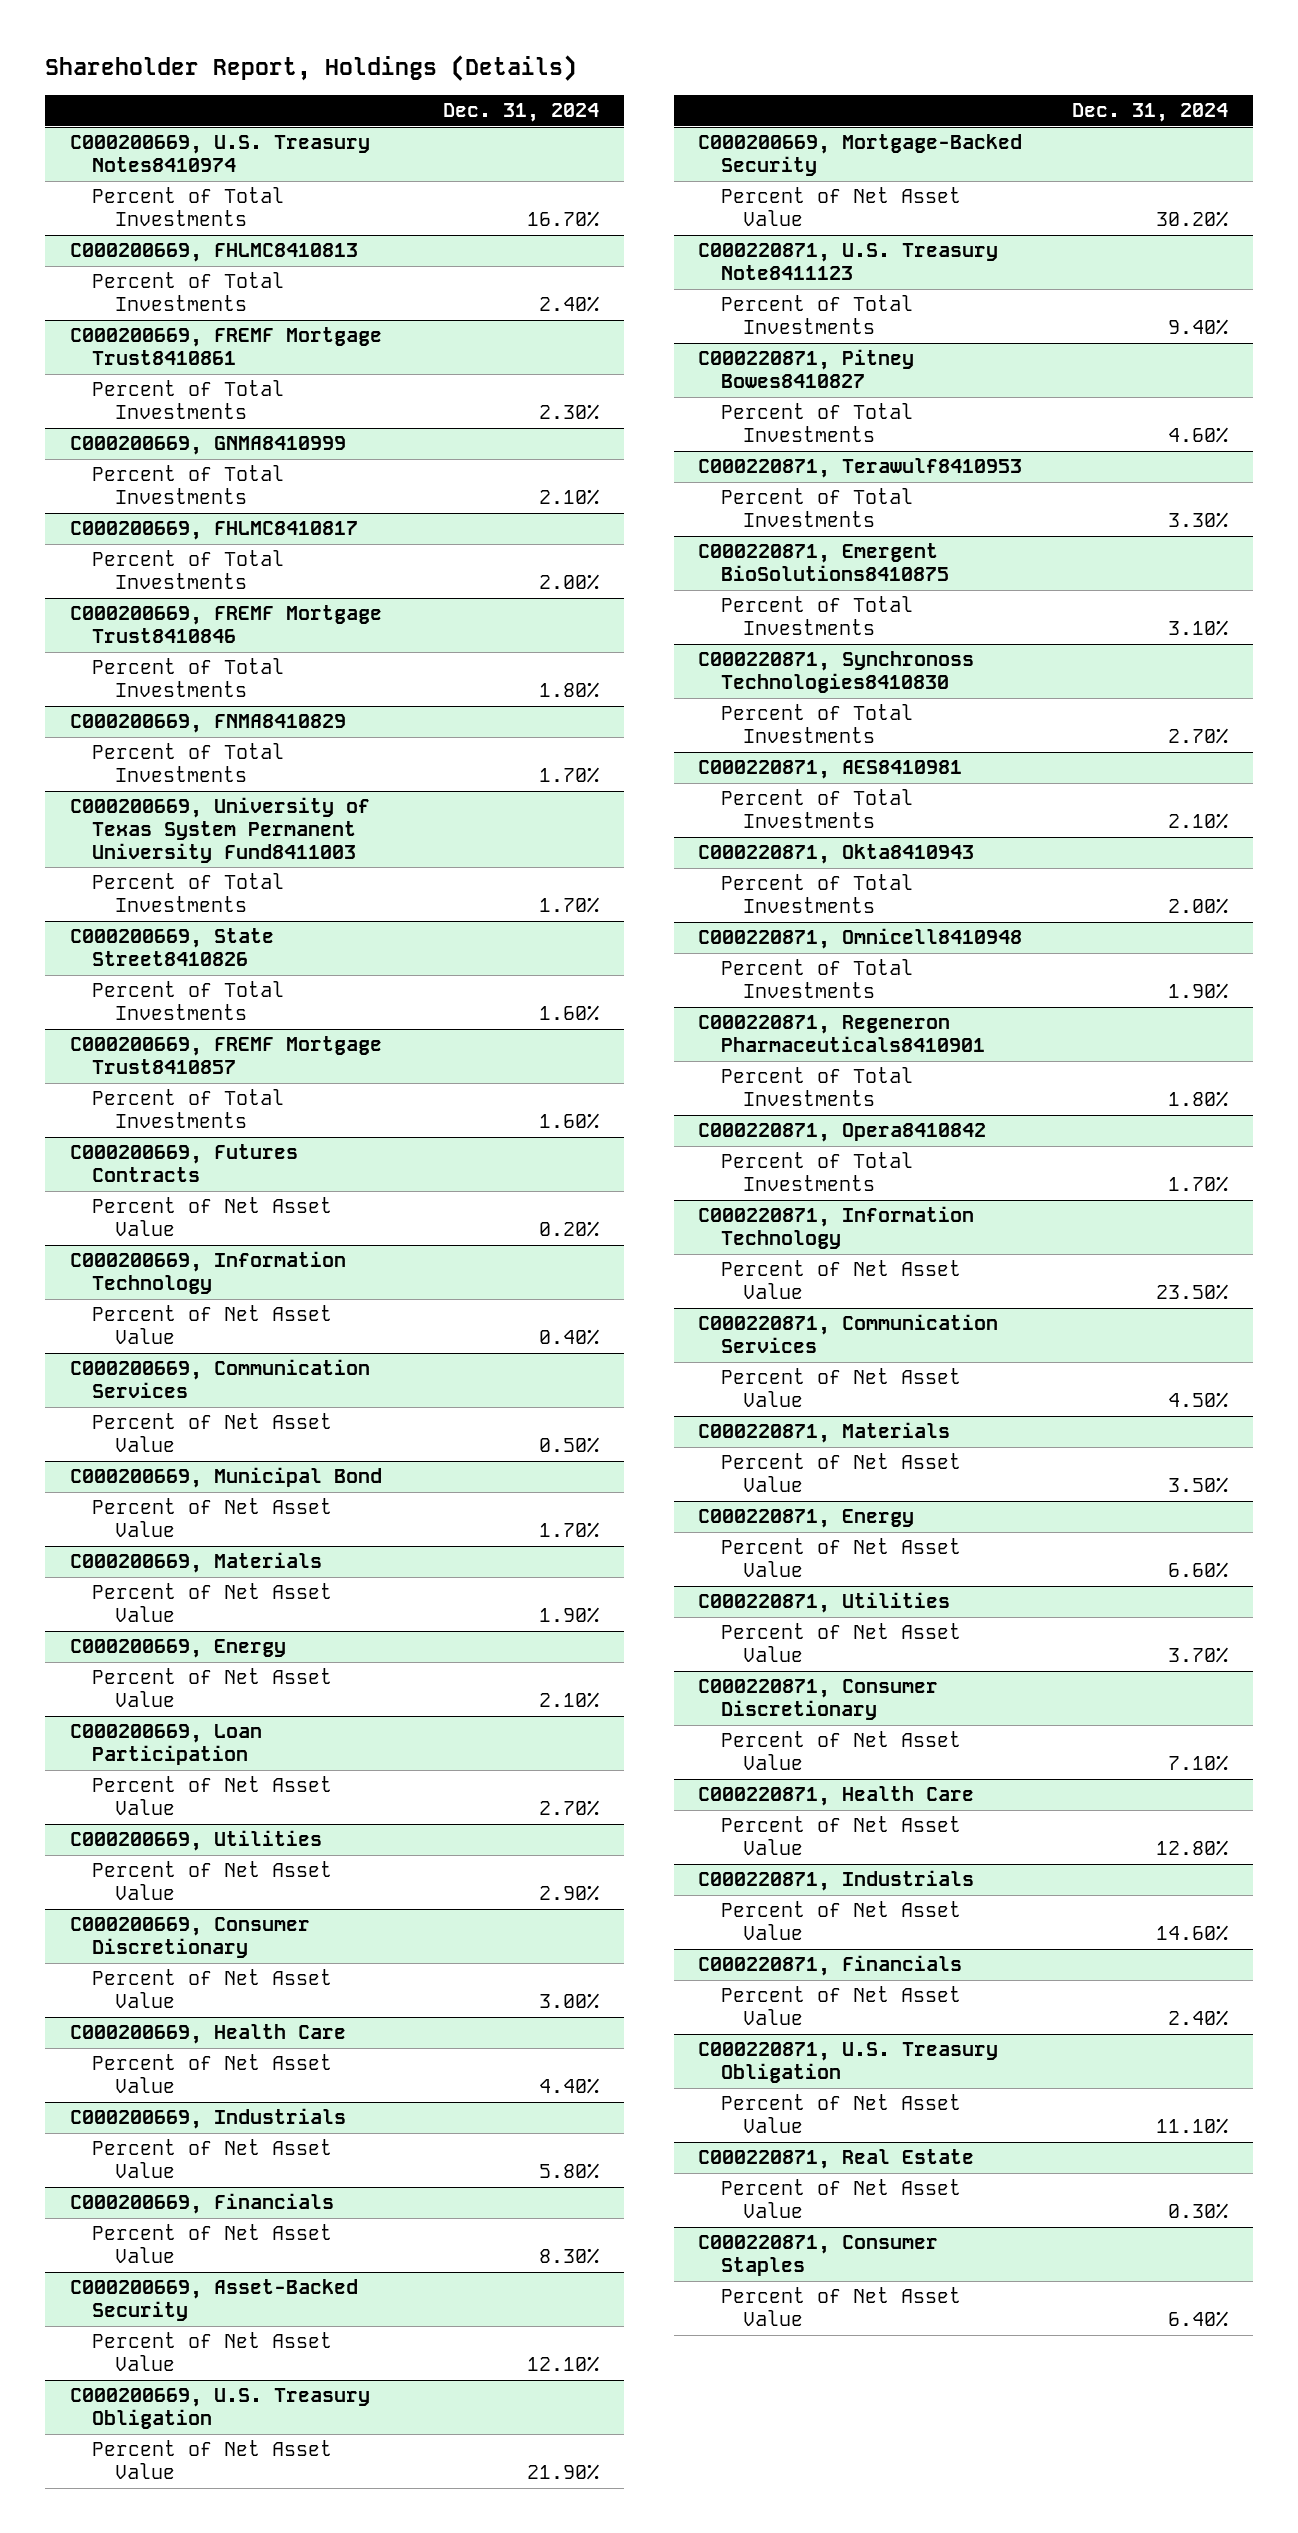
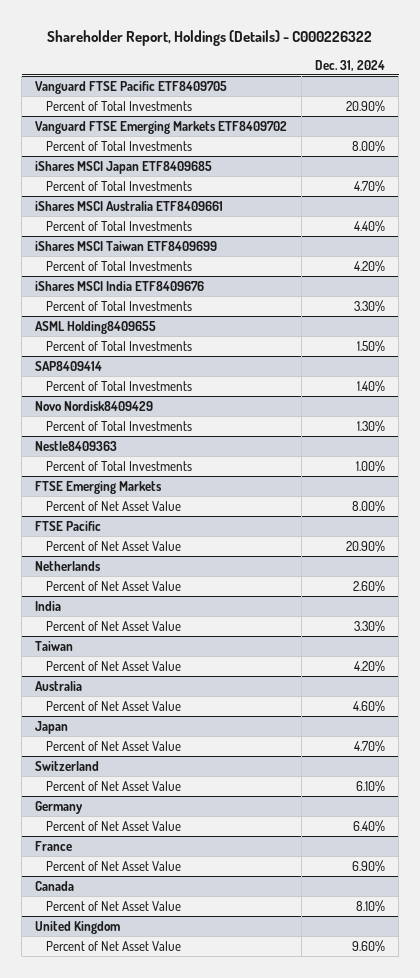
[44,55,577,82] Shareholder Report, Holdings (Details) -> [47,29,373,46] Shareholder Report, Holdings (Details) - C000226322
[69,135,370,173] C000200669, U.S. Treasury Notes8410974 -> none
[69,243,358,263] C000200669, FHLMC8410813 -> none
[69,327,382,366] C000200669, FREMF Mortgage Trust8410861 -> none
[69,436,346,456] C000200669, GNMA8410999 -> none
[69,521,358,541] C000200669, FHLMC8410817 -> none
[69,605,382,644] C000200669, FREMF Mortgage Trust8410846 -> none
[92,658,285,698] Percent of Total Investments -> none
[69,714,346,734] C000200669, FNMA8410829 -> none
[92,743,285,783] Percent of Total Investments -> none
[69,797,370,864] C000200669, University of Texas System Permanent University Fund8411003 -> none
[92,873,285,913] Percent of Total Investments -> none
[69,928,274,967] C000200669, State Street8410826 -> none
[92,981,285,1021] Percent of Total Investments -> none
[69,1036,382,1075] C000200669, FREMF Mortgage Trust8410857 -> none
[92,1089,285,1129] Percent of Total Investments -> none
[69,1144,298,1183] C000200669, Futures Contracts -> none
[92,1197,333,1237] Percent of Net Asset Value -> none
[69,1251,346,1295] C000200669, Information Technology -> none
[92,1305,333,1345] Percent of Net Asset Value -> none
[69,1359,370,1399] C000200669, Communication Services -> none
[92,1413,333,1453] Percent of Net Asset Value -> none
[69,1467,382,1489] C000200669, Municipal Bond -> none
[92,1498,333,1538] Percent of Net Asset Value -> none
[69,1552,322,1574] C000200669, Materials -> none
[92,1583,333,1623] Percent of Net Asset Value -> none
[69,1639,286,1659] C000200669, Energy -> none
[92,1668,333,1708] Percent of Net Asset Value -> none
[69,1724,262,1766] C000200669, Loan Participation -> none
[92,1776,333,1816] Percent of Net Asset Value -> none
[69,1830,322,1852] C000200669, Utilities -> none
[92,1861,333,1901] Percent of Net Asset Value -> none
[69,1917,310,1959] C000200669, Consumer Discretionary -> none
[92,1969,333,2009] Percent of Net Asset Value -> none
[69,2024,346,2045] C000200669, Health Care -> none
[92,2054,333,2094] Percent of Net Asset Value -> none
[69,2108,346,2130] C000200669, Industrials -> none
[92,2139,333,2179] Percent of Net Asset Value -> none
[69,2193,334,2215] C000200669, Financials -> none
[92,2224,333,2264] Percent of Net Asset Value -> none
[69,2279,358,2322] C000200669, Asset-Backed Security -> none
[92,2332,333,2372] Percent of Net Asset Value -> none
[69,2388,370,2430] C000200669, U.S. Treasury Obligation -> none
[92,2440,333,2480] Percent of Net Asset Value -> none
[698,134,1023,177] C000200669, Mortgage-Backed Security -> none
[720,187,961,227] Percent of Net Asset Value -> none
[698,243,999,281] C000220871, U.S. Treasury Note8411123 -> none
[720,295,913,335] Percent of Total Investments -> none
[698,349,915,389] C000220871, Pitney Bowes8410827 -> none
[720,403,913,443] Percent of Total Investments -> none
[698,458,1023,479] C000220871, Terawulf8410953 -> none
none -> [35,80,228,94] Vanguard FTSE Pacific ETF8409705
[527,211,600,228] 16.70% -> [345,99,385,112] 20.90%
none -> [35,120,288,134] Vanguard FTSE Emerging Markets ETF8409702
[539,296,600,313] 2.40% -> [351,139,385,152] 8.00%
none -> [35,160,213,174] iShares MSCI Japan ETF8409685
[539,404,600,421] 2.30% -> [353,179,385,192] 4.70%
none -> [35,200,224,211] iShares MSCI Australia ETF8409661
[539,489,600,506] 2.10% -> [353,219,385,232] 4.40%
none -> [35,240,218,251] iShares MSCI Taiwan ETF8409699
[539,574,600,591] 2.00% -> [353,259,385,272] 4.20%
none -> [35,280,205,291] iShares MSCI India ETF8409676
[698,543,949,582] C000220871, Emergent BioSolutions8410875 -> none
[698,651,975,694] C000220871, Synchronoss Technologies8410830 -> none
[698,760,963,780] C000220871, AES8410981 -> none
[698,844,975,865] C000220871, Okta8410943 -> none
[698,928,1023,950] C000220871, Omnicell8410948 -> none
[720,959,913,999] Percent of Total Investments -> none
[698,1015,985,1053] C000220871, Regeneron Pharmaceuticals8410901 -> none
[720,1067,913,1107] Percent of Total Investments -> none
[698,1123,987,1143] C000220871, Opera8410842 -> none
[720,1152,913,1192] Percent of Total Investments -> none
[698,1206,975,1250] C000220871, Information Technology -> none
[698,1314,999,1354] C000220871, Communication Services -> none
[698,1422,951,1444] C000220871, Materials -> none
[698,1509,915,1529] C000220871, Energy -> none
[698,1592,951,1614] C000220871, Utilities -> none
[698,1679,939,1721] C000220871, Consumer Discretionary -> none
[698,1786,975,1807] C000220871, Health Care -> none
[698,1870,975,1892] C000220871, Industrials -> none
[698,1955,963,1977] C000220871, Financials -> none
[720,1986,961,2026] Percent of Net Asset Value -> none
[698,2042,999,2084] C000220871, U.S. Treasury Obligation -> none
[720,2094,961,2134] Percent of Net Asset Value -> none
[698,2149,975,2170] C000220871, Real Estate -> none
[720,2179,961,2219] Percent of Net Asset Value -> none
[698,2235,939,2277] C000220871, Consumer Staples -> none
none -> [35,320,157,334] ASML Holding8409655
[1168,620,1229,637] 3.10% -> [356,339,385,352] 1.50%
none -> [35,360,103,371] SAP8409414
[1168,728,1229,745] 2.70% -> [356,379,385,392] 1.40%
none -> [35,400,154,411] Novo Nordisk8409429
[1168,813,1229,830] 2.10% -> [356,419,385,432] 1.30%
none -> [35,440,118,451] Nestle8409363
[1168,898,1229,915] 2.00% -> [355,459,385,472] 1.00%
none -> [35,480,163,494] FTSE Emerging Markets
[1156,1284,1229,1301] 23.50% -> [351,499,385,512] 8.00%
none -> [35,520,102,531] FTSE Pacific
[1168,1392,1229,1409] 4.50% -> [345,539,385,552] 20.90%
none -> [35,560,102,571] Netherlands
[1168,1477,1229,1494] 3.50% -> [352,579,385,592] 2.60%
none -> [35,600,62,611] India
[1168,1562,1229,1579] 6.60% -> [353,619,385,632] 3.30%
none -> [35,640,74,651] Taiwan
[1168,1647,1229,1664] 3.70% -> [353,659,385,672] 4.20%
none -> [35,680,83,691] Australia
[1168,1755,1229,1772] 7.10% -> [352,699,385,712] 4.60%
none -> [35,720,69,734] Japan
[1156,1840,1229,1857] 12.80% -> [353,739,385,752] 4.70%
none -> [35,760,100,771] Switzerland
[1156,1925,1229,1942] 14.60% -> [355,779,385,792] 6.10%
none -> [35,800,84,814] Germany
none -> [35,840,73,851] France
none -> [46,860,182,871] Percent of Net Asset Value
none -> [35,880,75,891] Canada
none -> [46,900,182,911] Percent of Net Asset Value
none -> [35,920,121,934] United Kingdom
none -> [46,940,182,951] Percent of Net Asset Value

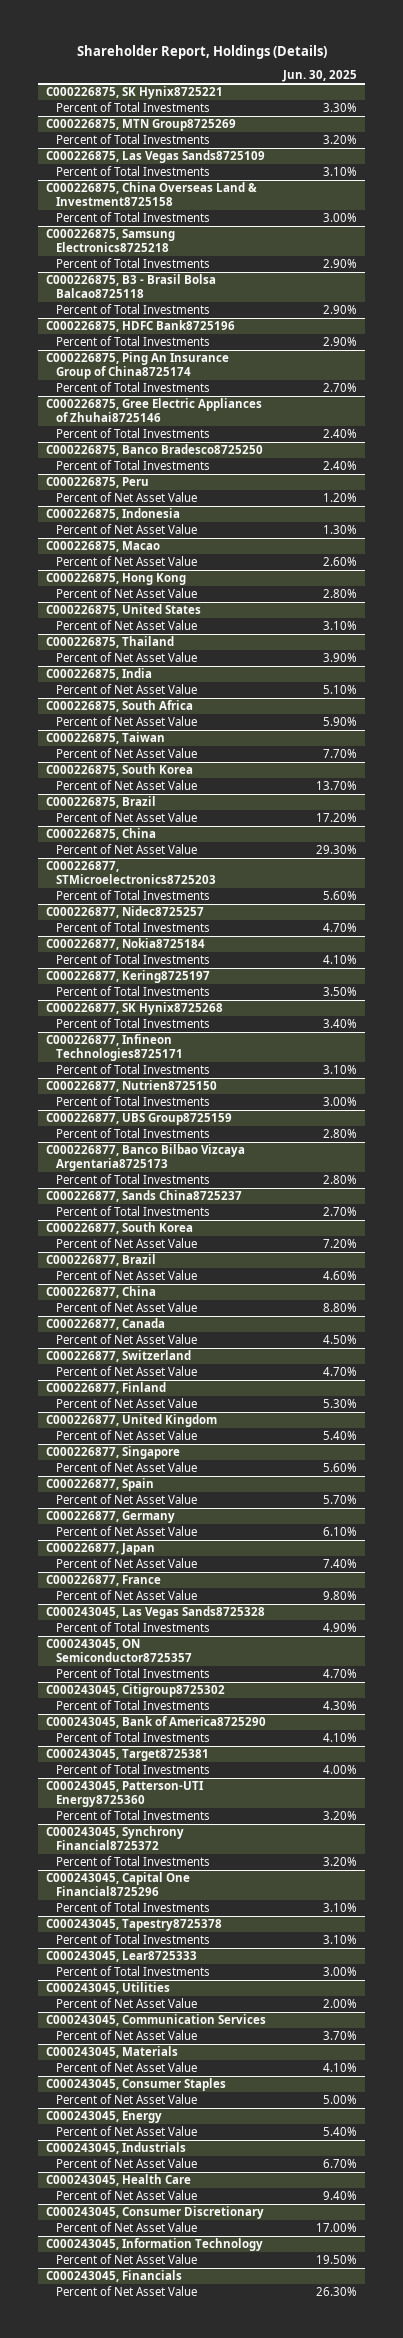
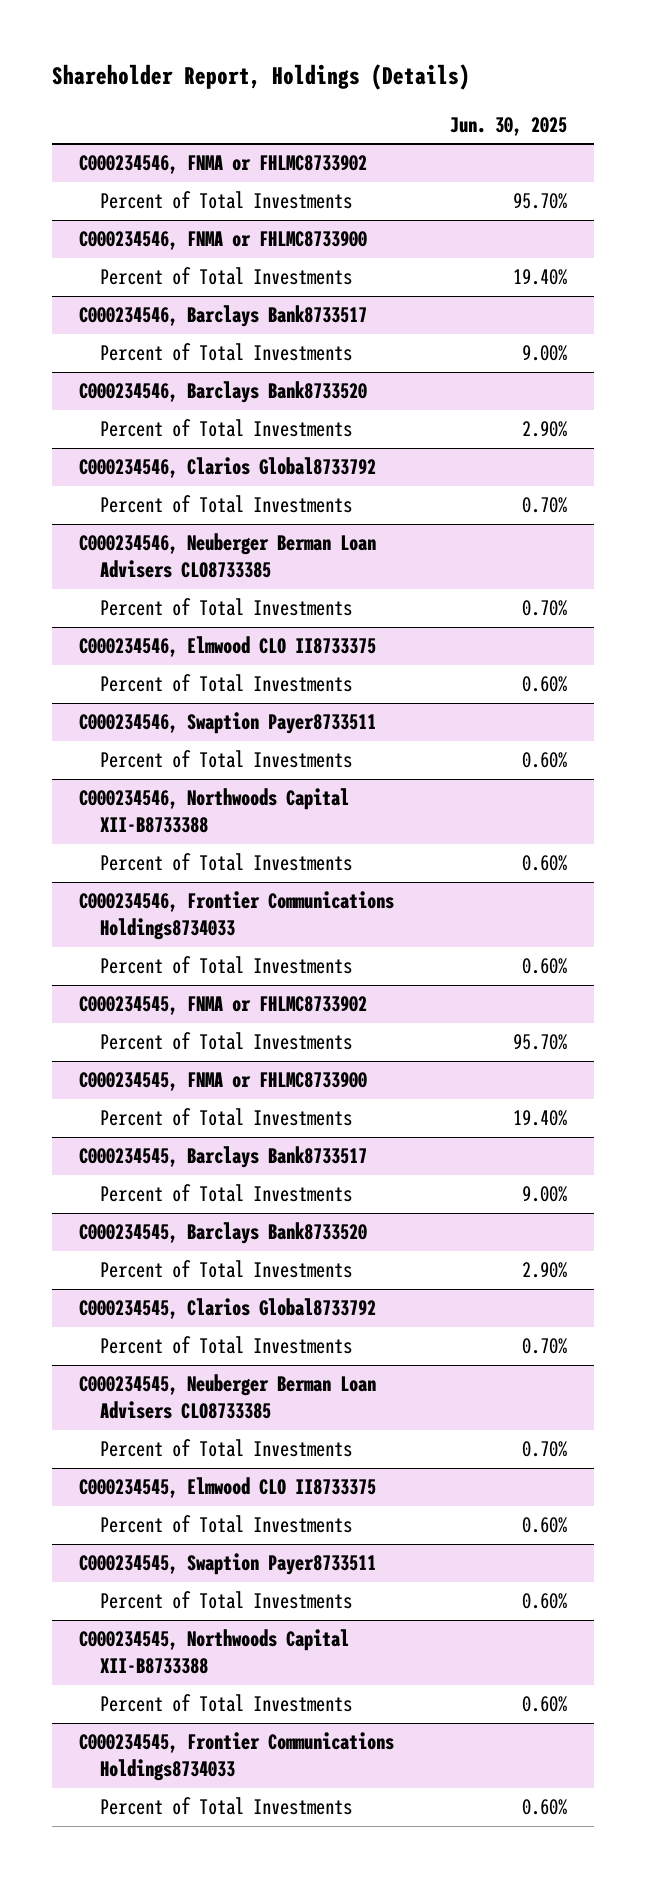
[46,86,224,100] C000226875, SK Hynix8725221 -> none
[46,119,237,132] C000226875, MTN Group8725269 -> none
[46,150,266,164] C000226875, Las Vegas Sands8725109 -> none
[46,182,258,206] C000226875, China Overseas Land & Investment8725158 -> none
[56,212,211,223] Percent of Total Investments -> none
[46,229,176,252] C000226875, Samsung Electronics8725218 -> none
[56,258,211,269] Percent of Total Investments -> none
[46,274,217,298] C000226875, B3 - Brasil Bolsa Balcao8725118 -> none
none -> [79,155,368,175] C000234546, FNMA or FHLMC8733902
[322,103,357,113] 3.30% -> [512,193,567,210] 95.70%
none -> [79,231,368,251] C000234546, FNMA or FHLMC8733900
[322,135,357,145] 3.20% -> [512,269,567,286] 19.40%
none -> [79,305,368,328] C000234546, Barclays Bank8733517
[322,167,357,177] 3.10% -> [521,345,567,362] 9.00%
none -> [79,381,368,404] C000234546, Barclays Bank8733520
[46,320,236,333] C000226875, HDFC Bank8725196 -> none
none -> [79,457,377,479] C000234546, Clarios Global8733792
none -> [100,495,353,514] Percent of Total Investments
none -> [79,533,377,578] C000234546, Neuberger Berman Loan Advisers CLO8733385
none -> [100,598,353,617] Percent of Total Investments
none -> [79,636,377,658] C000234546, Elmwood CLO II8733375
none -> [100,674,353,693] Percent of Total Investments
none -> [79,712,377,735] C000234546, Swaption Payer8733511
none -> [100,750,353,769] Percent of Total Investments
none -> [79,788,350,833] C000234546, Northwoods Capital XII-B8733388
none -> [100,853,353,872] Percent of Total Investments
none -> [79,891,395,940] C000234546, Frontier Communications Holdings8734033
none -> [100,956,353,975] Percent of Total Investments
none -> [79,996,368,1016] C000234545, FNMA or FHLMC8733902
none -> [100,1032,353,1051] Percent of Total Investments
none -> [79,1072,368,1092] C000234545, FNMA or FHLMC8733900
none -> [100,1108,353,1127] Percent of Total Investments
none -> [79,1146,368,1169] C000234545, Barclays Bank8733517
none -> [100,1184,353,1203] Percent of Total Investments
none -> [79,1222,368,1245] C000234545, Barclays Bank8733520
[46,352,230,379] C000226875, Ping An Insurance Group of China8725174 -> none
[46,398,263,422] C000226875, Gree Electric Appliances of Zhuhai8725146 -> none
[46,444,264,457] C000226875, Banco Bradesco8725250 -> none
[46,477,150,489] C000226875, Peru -> none
[56,492,198,503] Percent of Net Asset Value -> none
[46,508,181,521] C000226875, Indonesia -> none
[56,524,198,535] Percent of Net Asset Value -> none
[46,541,161,553] C000226875, Macao -> none
[56,556,198,567] Percent of Net Asset Value -> none
[46,573,187,586] C000226875, Hong Kong -> none
[56,588,198,599] Percent of Net Asset Value -> none
[46,604,202,617] C000226875, United States -> none
[56,620,198,631] Percent of Net Asset Value -> none
[46,636,175,649] C000226875, Thailand -> none
[56,652,198,663] Percent of Net Asset Value -> none
[46,668,153,681] C000226875, India -> none
[56,684,198,695] Percent of Net Asset Value -> none
[46,700,194,713] C000226875, South Africa -> none
[56,716,198,727] Percent of Net Asset Value -> none
[46,732,166,745] C000226875, Taiwan -> none
[56,748,198,759] Percent of Net Asset Value -> none
[46,764,194,777] C000226875, South Korea -> none
[56,780,198,791] Percent of Net Asset Value -> none
[46,796,157,809] C000226875, Brazil -> none
[56,812,198,823] Percent of Net Asset Value -> none
[46,828,157,841] C000226875, China -> none
[56,844,198,855] Percent of Net Asset Value -> none
[46,861,217,884] C000226877, STMicroelectronics8725203 -> none
[46,906,205,919] C000226877, Nidec8725257 -> none
[46,938,206,951] C000226877, Nokia8725184 -> none
[46,970,211,984] C000226877, Kering8725197 -> none
[56,986,211,997] Percent of Total Investments -> none
[46,1002,224,1016] C000226877, SK Hynix8725268 -> none
[56,1018,211,1029] Percent of Total Investments -> none
[46,1034,184,1061] C000226877, Infineon Technologies8725171 -> none
[56,1064,211,1075] Percent of Total Investments -> none
[46,1080,218,1093] C000226877, Nutrien8725150 -> none
[56,1096,211,1107] Percent of Total Investments -> none
[46,1113,233,1126] C000226877, UBS Group8725159 -> none
[56,1128,211,1139] Percent of Total Investments -> none
[46,1144,246,1171] C000226877, Banco Bilbao Vizcaya Argentaria8725173 -> none
[56,1174,211,1185] Percent of Total Investments -> none
[46,1190,243,1203] C000226877, Sands China8725237 -> none
[56,1206,211,1217] Percent of Total Investments -> none
[46,1222,194,1235] C000226877, South Korea -> none
[56,1238,198,1249] Percent of Net Asset Value -> none
[46,1254,157,1267] C000226877, Brazil -> none
[56,1270,198,1281] Percent of Net Asset Value -> none
[46,1286,157,1299] C000226877, China -> none
[56,1302,198,1313] Percent of Net Asset Value -> none
[46,1318,166,1331] C000226877, Canada -> none
[56,1334,198,1345] Percent of Net Asset Value -> none
[46,1350,192,1363] C000226877, Switzerland -> none
[56,1366,198,1377] Percent of Net Asset Value -> none
[46,1382,167,1395] C000226877, Finland -> none
[56,1398,198,1409] Percent of Net Asset Value -> none
[46,1414,218,1428] C000226877, United Kingdom -> none
[56,1430,198,1441] Percent of Net Asset Value -> none
[46,1446,181,1460] C000226877, Singapore -> none
[56,1462,198,1473] Percent of Net Asset Value -> none
[46,1478,155,1492] C000226877, Spain -> none
[56,1494,198,1505] Percent of Net Asset Value -> none
[46,1511,176,1524] C000226877, Germany -> none
[56,1526,198,1537] Percent of Net Asset Value -> none
[46,1543,156,1556] C000226877, Japan -> none
[56,1558,198,1569] Percent of Net Asset Value -> none
[46,1575,162,1587] C000226877, France -> none
[56,1590,198,1601] Percent of Net Asset Value -> none
[46,1606,266,1620] C000243045, Las Vegas Sands8725328 -> none
[56,1622,211,1633] Percent of Total Investments -> none
[46,1639,193,1662] C000243045, ON Semiconductor8725357 -> none
[56,1668,211,1679] Percent of Total Investments -> none
[46,1684,226,1698] C000243045, Citigroup8725302 -> none
[56,1700,211,1711] Percent of Total Investments -> none
[46,1716,267,1729] C000243045, Bank of America8725290 -> none
[56,1732,211,1743] Percent of Total Investments -> none
[46,1749,210,1762] C000243045, Target8725381 -> none
[56,1764,211,1775] Percent of Total Investments -> none
[46,1781,205,1807] C000243045, Patterson-UTI Energy8725360 -> none
[56,1810,211,1821] Percent of Total Investments -> none
[46,1826,185,1850] C000243045, Synchrony Financial8725372 -> none
[56,1856,211,1867] Percent of Total Investments -> none
[46,1872,191,1896] C000243045, Capital One Financial8725296 -> none
[56,1902,211,1913] Percent of Total Investments -> none
[46,1919,223,1932] C000243045, Tapestry8725378 -> none
[56,1934,211,1945] Percent of Total Investments -> none
[46,1951,198,1963] C000243045, Lear8725333 -> none
[56,1966,211,1977] Percent of Total Investments -> none
[46,1982,171,1995] C000243045, Utilities -> none
[56,1998,198,2009] Percent of Net Asset Value -> none
[46,2014,267,2027] C000243045, Communication Services -> none
[56,2030,198,2041] Percent of Net Asset Value -> none
[46,2046,179,2059] C000243045, Materials -> none
[56,2062,198,2073] Percent of Net Asset Value -> none
[46,2078,227,2092] C000243045, Consumer Staples -> none
[56,2094,198,2105] Percent of Net Asset Value -> none
[46,2111,163,2124] C000243045, Energy -> none
[56,2126,198,2137] Percent of Net Asset Value -> none
[46,2142,187,2155] C000243045, Industrials -> none
[56,2158,198,2169] Percent of Net Asset Value -> none
[46,2174,192,2187] C000243045, Health Care -> none
[56,2190,198,2201] Percent of Net Asset Value -> none
[46,2206,265,2220] C000243045, Consumer Discretionary -> none
[56,2222,198,2233] Percent of Net Asset Value -> none
[46,2238,264,2252] C000243045, Information Technology -> none
[56,2254,198,2265] Percent of Net Asset Value -> none
[46,2270,183,2283] C000243045, Financials -> none
[56,2286,198,2297] Percent of Net Asset Value -> none
none -> [79,1298,377,1320] C000234545, Clarios Global8733792
[322,383,357,393] 2.70% -> [521,1338,567,1355] 0.70%
none -> [79,1374,377,1419] C000234545, Neuberger Berman Loan Advisers CLO8733385
[322,429,357,439] 2.40% -> [521,1441,567,1458] 0.70%
none -> [79,1477,377,1499] C000234545, Elmwood CLO II8733375
[322,461,357,471] 2.40% -> [521,1517,567,1534] 0.60%
none -> [79,1553,377,1576] C000234545, Swaption Payer8733511
[322,891,357,901] 5.60% -> [521,1593,567,1610] 0.60%
none -> [79,1629,350,1674] C000234545, Northwoods Capital XII-B8733388
[322,923,357,933] 4.70% -> [521,1696,567,1713] 0.60%
none -> [79,1732,395,1781] C000234545, Frontier Communications Holdings8734033
[322,955,357,965] 4.10% -> [521,1799,567,1816] 0.60%

